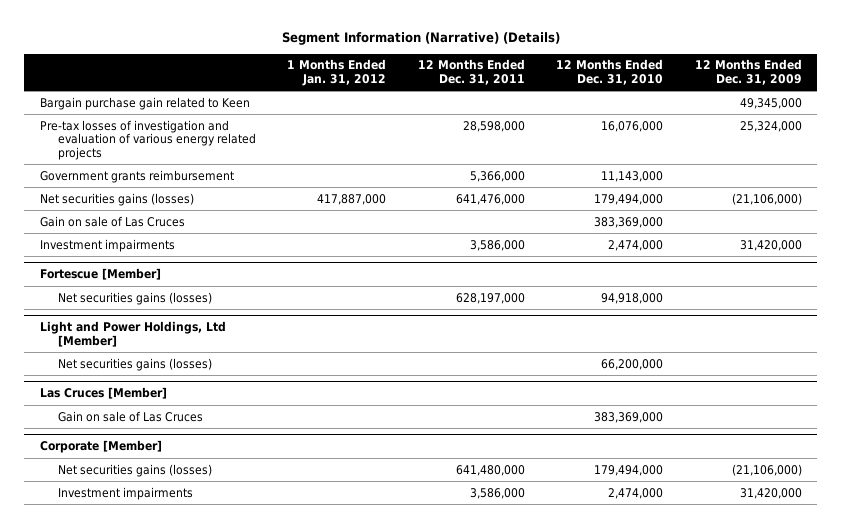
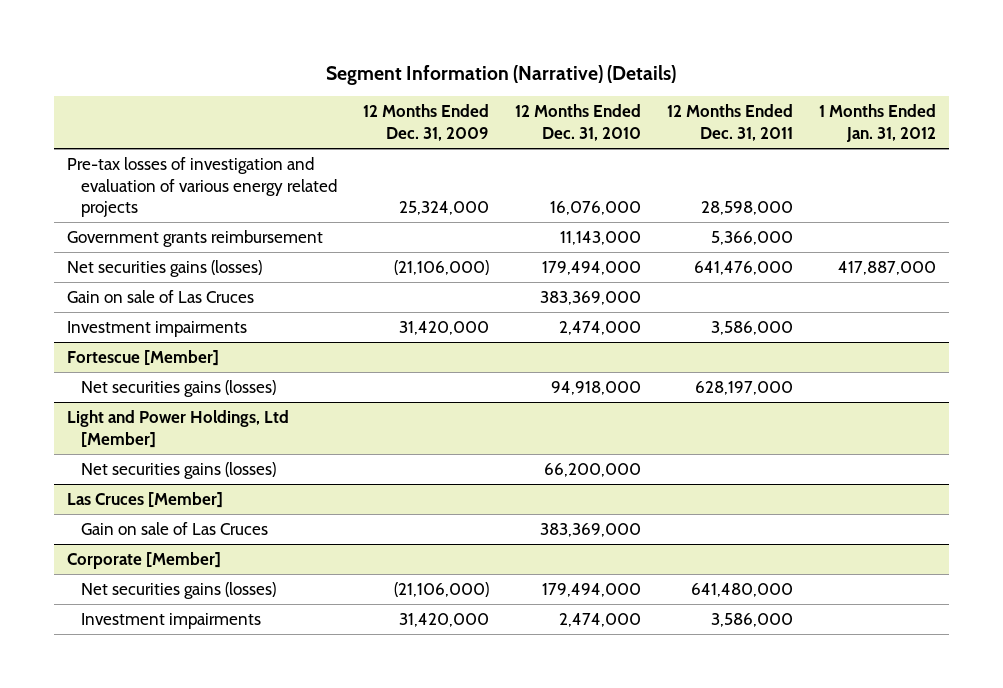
[40,96,251,110] Bargain purchase gain related to Keen -> none

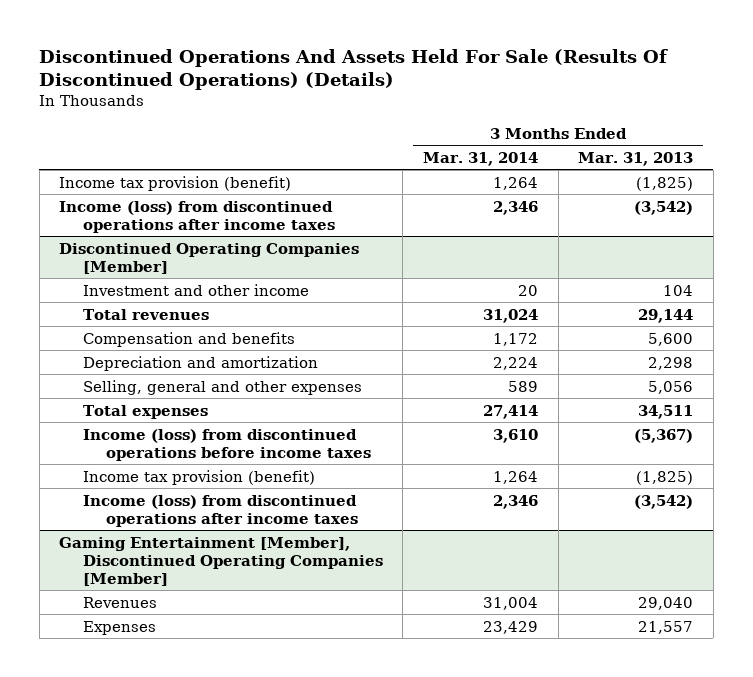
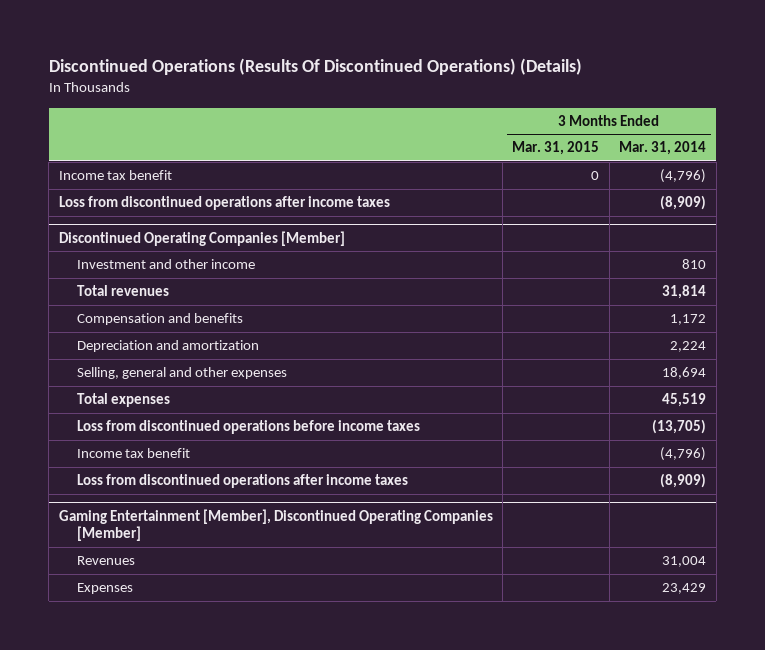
[39,48,669,90] Discontinued Operations And Assets Held For Sale (Results Of Discontinued Operations) (Details) -> [48,58,582,76] Discontinued Operations (Results Of Discontinued Operations) (Details)
[578,151,694,166] Mar. 31, 2013 -> none
none -> [512,141,600,156] Mar. 31, 2015
[59,175,292,191] Income tax provision (benefit) -> [58,170,172,181] Income tax benefit
[492,176,538,190] 1,264 -> [660,169,707,184] (4,796)
[59,200,335,233] Income (loss) from discontinued operations after income taxes -> [58,196,390,211] Loss from discontinued operations after income taxes
[492,200,538,215] 2,346 -> [660,195,707,211] (8,909)
[517,284,538,296] 20 -> [682,259,707,270] 810
[482,308,538,323] 31,024 -> [662,285,707,300] 31,814
[507,380,538,392] 589 -> [662,367,707,380] 18,694
[482,404,538,419] 27,414 -> [662,393,707,408] 45,519
[82,428,372,461] Income (loss) from discontinued operations before income taxes -> [76,420,420,435] Loss from discontinued operations before income taxes
[492,428,538,443] 3,610 -> [652,419,707,435] (13,705)
[82,469,315,485] Income tax provision (benefit) -> [76,448,190,459] Income tax benefit
[492,470,538,484] 1,264 -> [660,447,707,462] (4,796)
[82,494,359,527] Income (loss) from discontinued operations after income taxes -> [76,474,408,489] Loss from discontinued operations after income taxes
[492,494,538,509] 2,346 -> [660,473,707,489] (8,909)

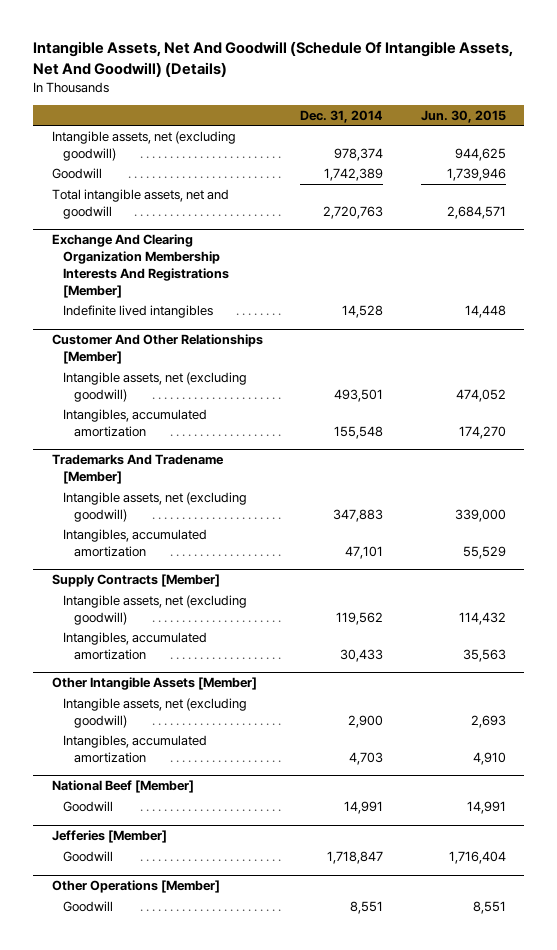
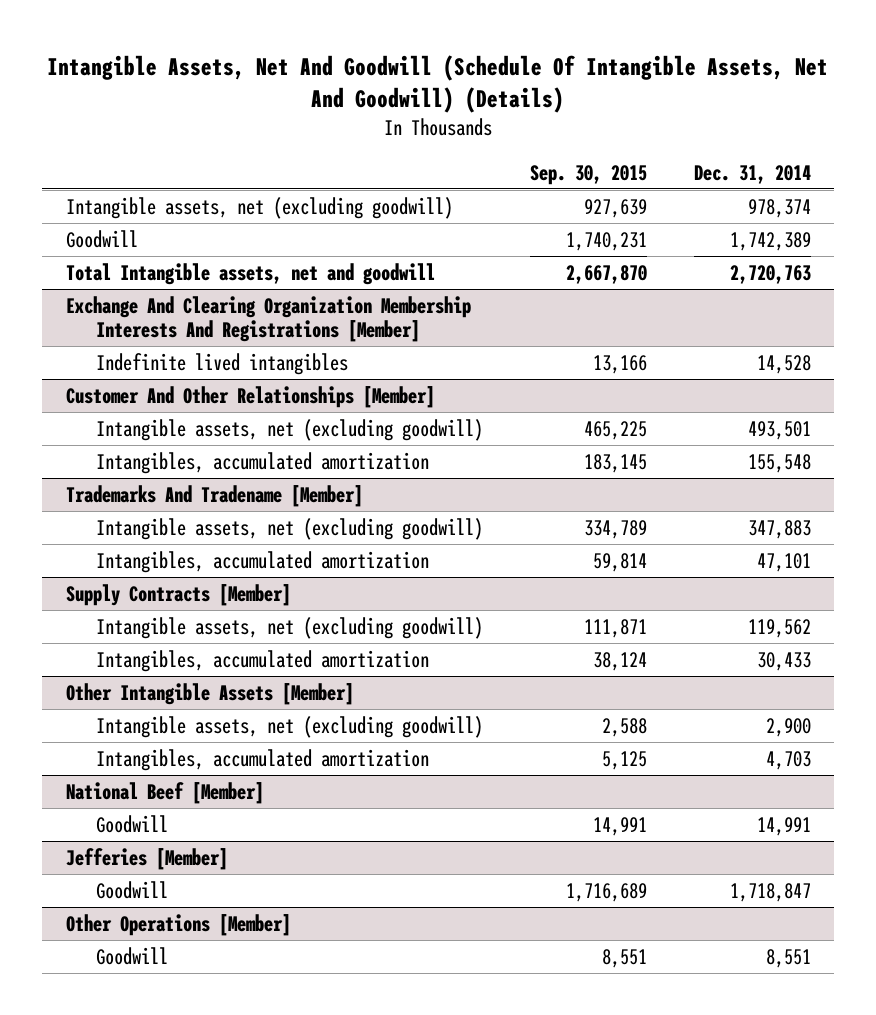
[420,109,506,123] Jun. 30, 2015 -> none
none -> [529,164,647,185] Sep. 30, 2015
[51,189,229,219] Total intangible assets, net and goodwill -> [65,262,435,285] Total Intangible assets, net and goodwill

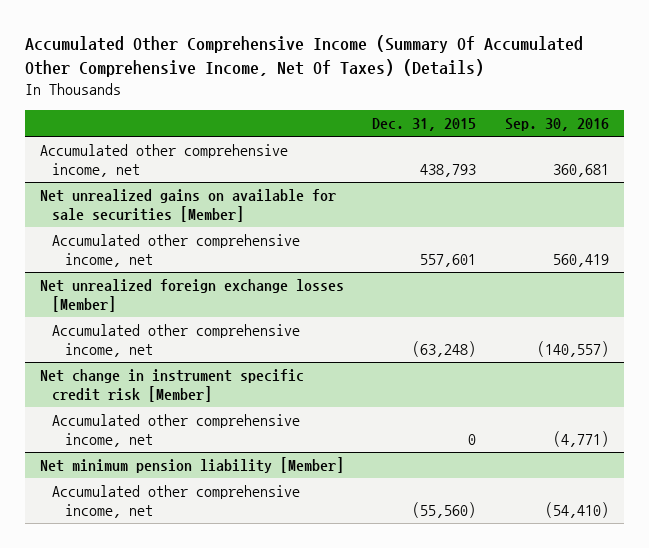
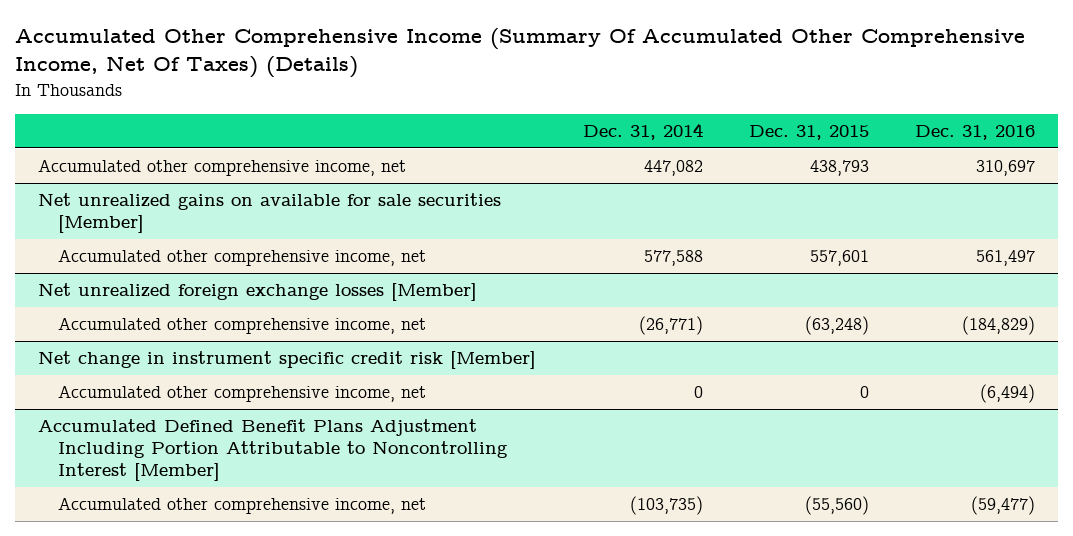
[505,117,610,131] Sep. 30, 2016 -> none
none -> [582,122,703,140] Dec. 31, 2014
none -> [914,124,1035,140] Dec. 31, 2016
[39,457,344,474] Net minimum pension liability [Member] -> [38,419,508,482] Accumulated Defined Benefit Plans Adjustment Including Portion Attributable to Noncontrolling Interest [Member]

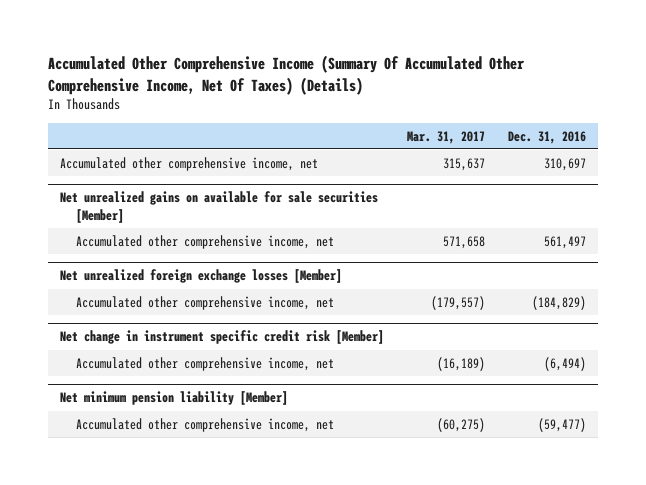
[582,122,703,140] Dec. 31, 2014 -> none
[748,124,869,140] Dec. 31, 2015 -> none
none -> [406,130,485,144] Mar. 31, 2017
[38,419,508,482] Accumulated Defined Benefit Plans Adjustment Including Portion Attributable to Noncontrolling Interest [Member] -> [59,391,288,406] Net minimum pension liability [Member]

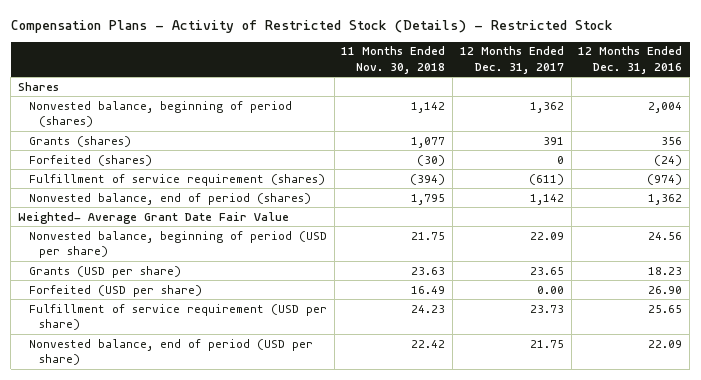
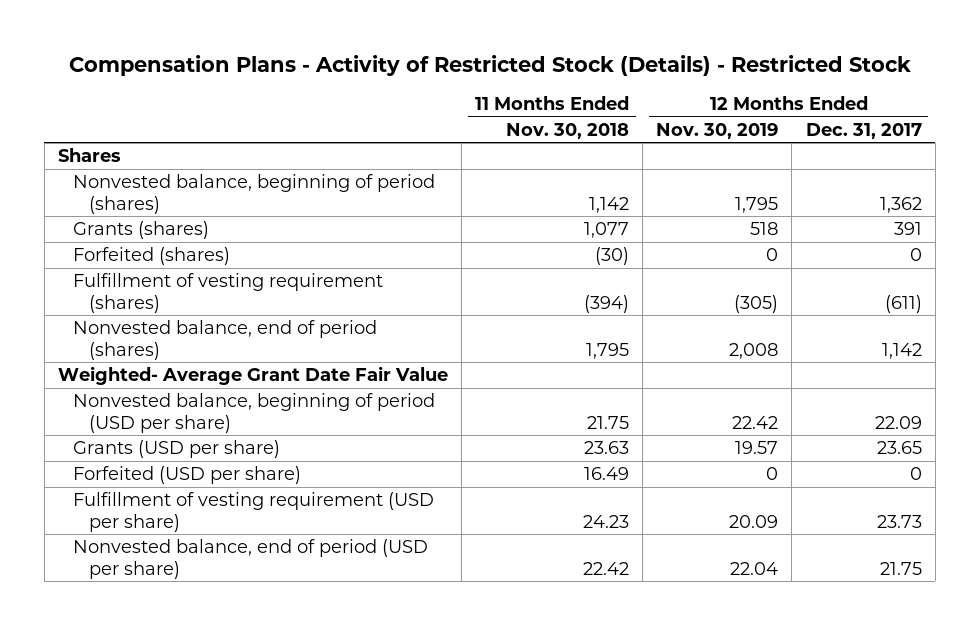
[578,46,683,74] 12 Months Ended Dec. 31, 2016 -> none
none -> [656,122,779,139] Nov. 30, 2019
[28,173,325,186] Fulfillment of service requirement (shares) -> [73,273,384,313] Fulfillment of vesting requirement (shares)
[536,285,564,294] 0.00 -> [909,467,922,481] 0
[28,303,327,331] Fulfillment of service requirement (USD per share) -> [73,492,435,532] Fulfillment of vesting requirement (USD per share)

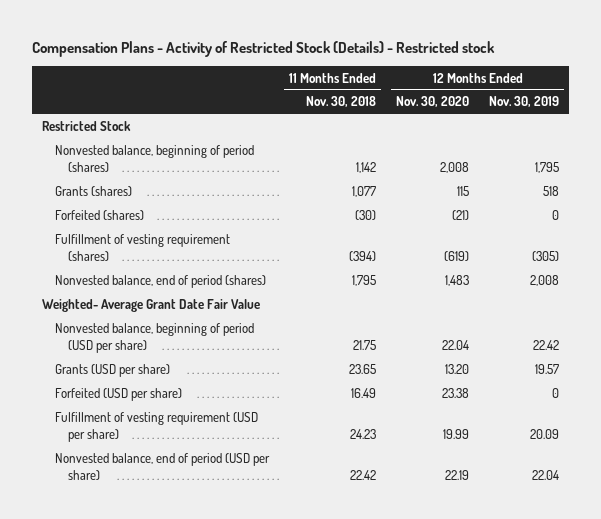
[68,55,911,77] Compensation Plans - Activity of Restricted Stock (Details) - Restricted Stock -> [32,40,496,57] Compensation Plans - Activity of Restricted Stock (Details) - Restricted stock
[805,122,922,139] Dec. 31, 2017 -> none
none -> [396,96,470,108] Nov. 30, 2020
[57,148,121,163] Shares -> [42,120,132,131] Restricted Stock
[584,441,630,455] 23.63 -> [349,363,377,374] 23.65

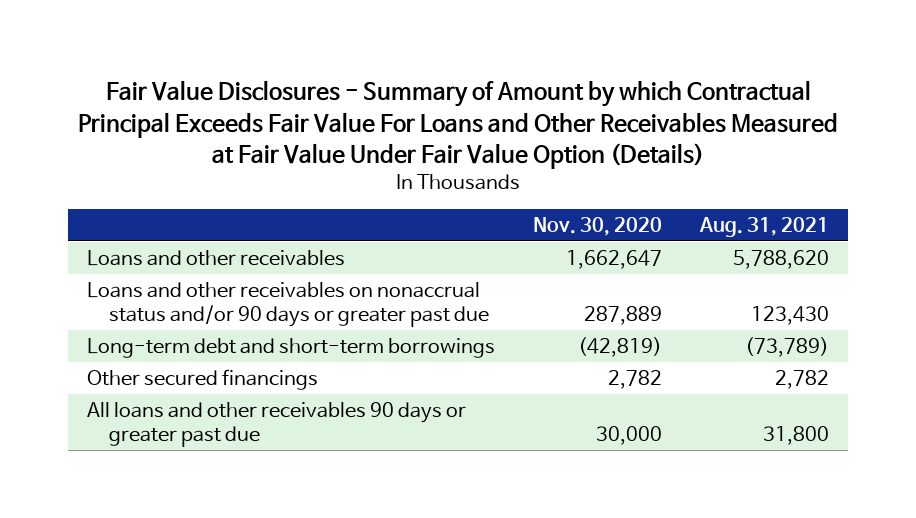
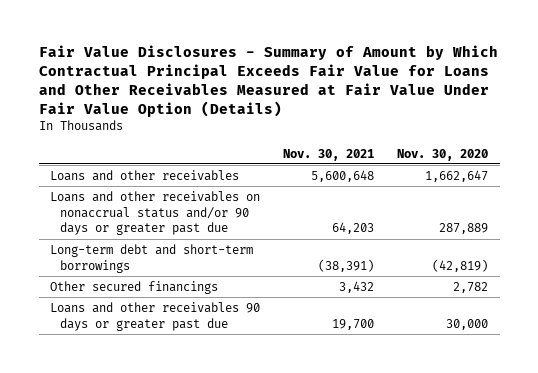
[78,80,839,169] Fair Value Disclosures - Summary of Amount by which Contractual Principal Exceeds Fair Value For Loans and Other Receivables Measured at Fair Value Under Fair Value Option (Details) -> [38,45,498,117] Fair Value Disclosures - Summary of Amount by Which Contractual Principal Exceeds Fair Value for Loans and Other Receivables Measured at Fair Value Under Fair Value Option (Details)
[699,217,830,238] Aug. 31, 2021 -> none
none -> [283,148,375,161] Nov. 30, 2021
[87,402,467,448] All loans and other receivables 90 days or greater past due -> [50,301,261,331] Loans and other receivables 90 days or greater past due

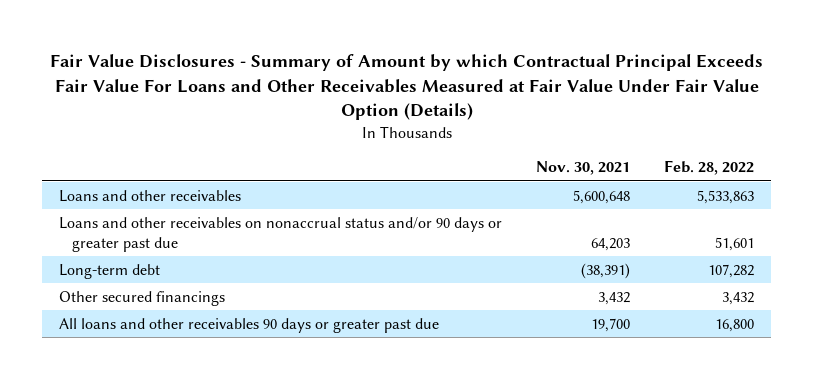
[38,45,498,117] Fair Value Disclosures - Summary of Amount by Which Contractual Principal Exceeds Fair Value for Loans and Other Receivables Measured at Fair Value Under Fair Value Option (Details) -> [49,54,763,121] Fair Value Disclosures - Summary of Amount by which Contractual Principal Exceeds Fair Value For Loans and Other Receivables Measured at Fair Value Under Fair Value Option (Details)
[397,148,489,161] Nov. 30, 2020 -> none
none -> [664,160,755,176] Feb. 28, 2022
[50,243,254,273] Long-term debt and short-term borrowings -> [59,263,161,279] Long-term debt
[50,301,261,331] Loans and other receivables 90 days or greater past due -> [59,317,440,333] All loans and other receivables 90 days or greater past due

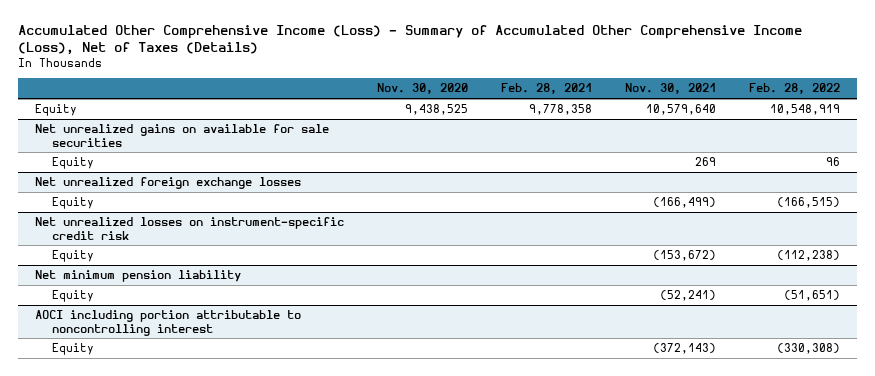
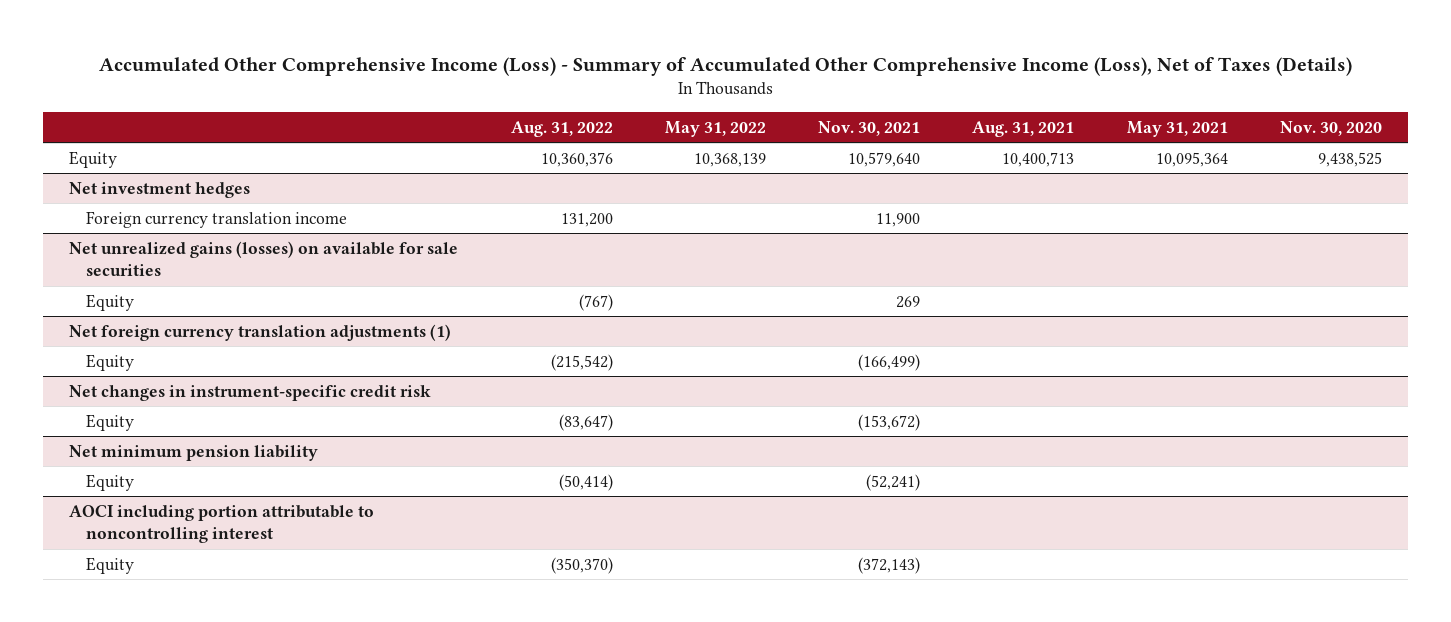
[500,83,592,95] Feb. 28, 2021 -> none
[748,83,840,95] Feb. 28, 2022 -> none
none -> [510,120,613,137] Aug. 31, 2022
none -> [664,120,766,137] May 31, 2022
none -> [972,120,1075,137] Aug. 31, 2021
none -> [1126,120,1228,137] May 31, 2021
none -> [69,181,251,198] Net investment hedges
none -> [85,210,347,228] Foreign currency translation income
[34,124,329,147] Net unrealized gains on available for sale securities -> [69,240,459,277] Net unrealized gains (losses) on available for sale securities
[34,177,301,190] Net unrealized foreign exchange losses -> [69,323,452,341] Net foreign currency translation adjustments (1)
[34,217,344,240] Net unrealized losses on instrument-specific credit risk -> [69,384,432,401] Net changes in instrument-specific credit risk

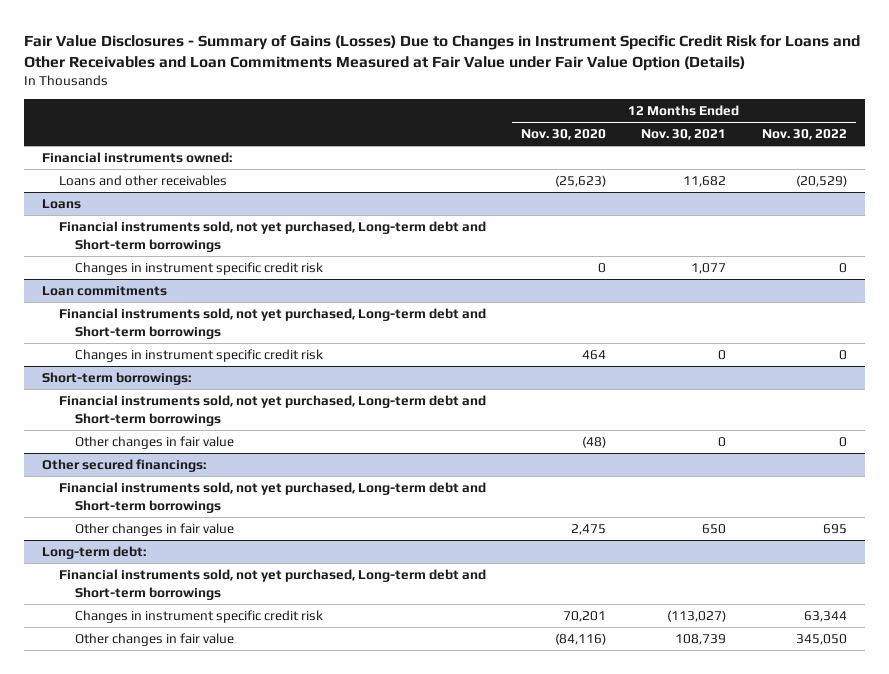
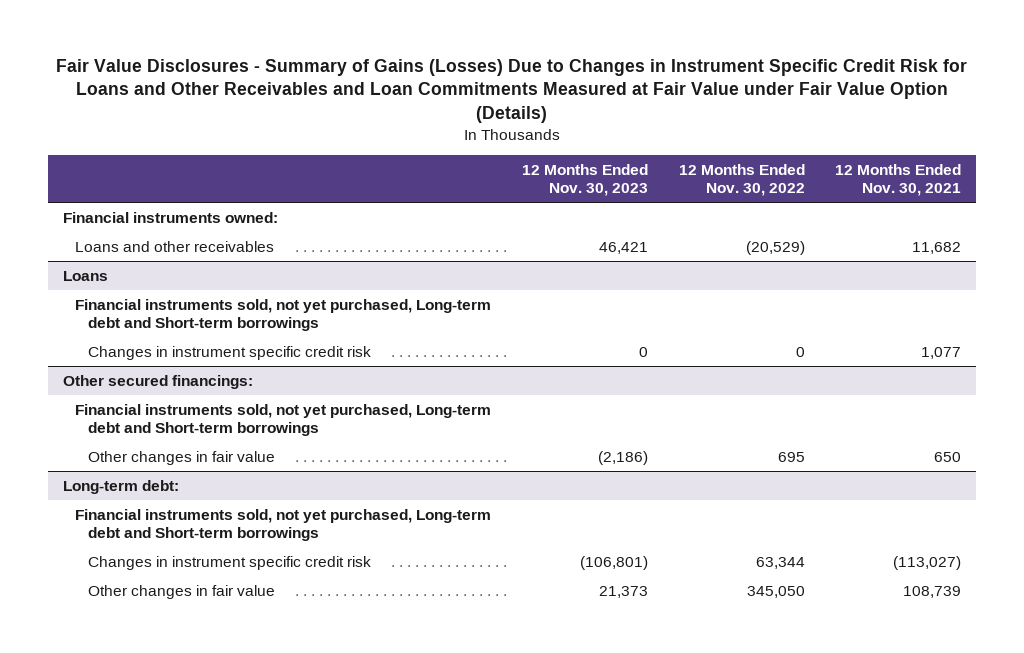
[520,128,606,140] Nov. 30, 2020 -> none
none -> [521,164,648,197] 12 Months Ended Nov. 30, 2023
[42,285,168,296] Loan commitments -> none
[58,307,486,339] Financial instruments sold, not yet purchased, Long-term debt and Short-term borrowings -> none
[74,348,323,362] Changes in instrument specific credit risk -> none
[42,371,192,385] Short-term borrowings: -> none
[58,394,486,426] Financial instruments sold, not yet purchased, Long-term debt and Short-term borrowings -> none
[74,435,234,449] Other changes in fair value -> none

